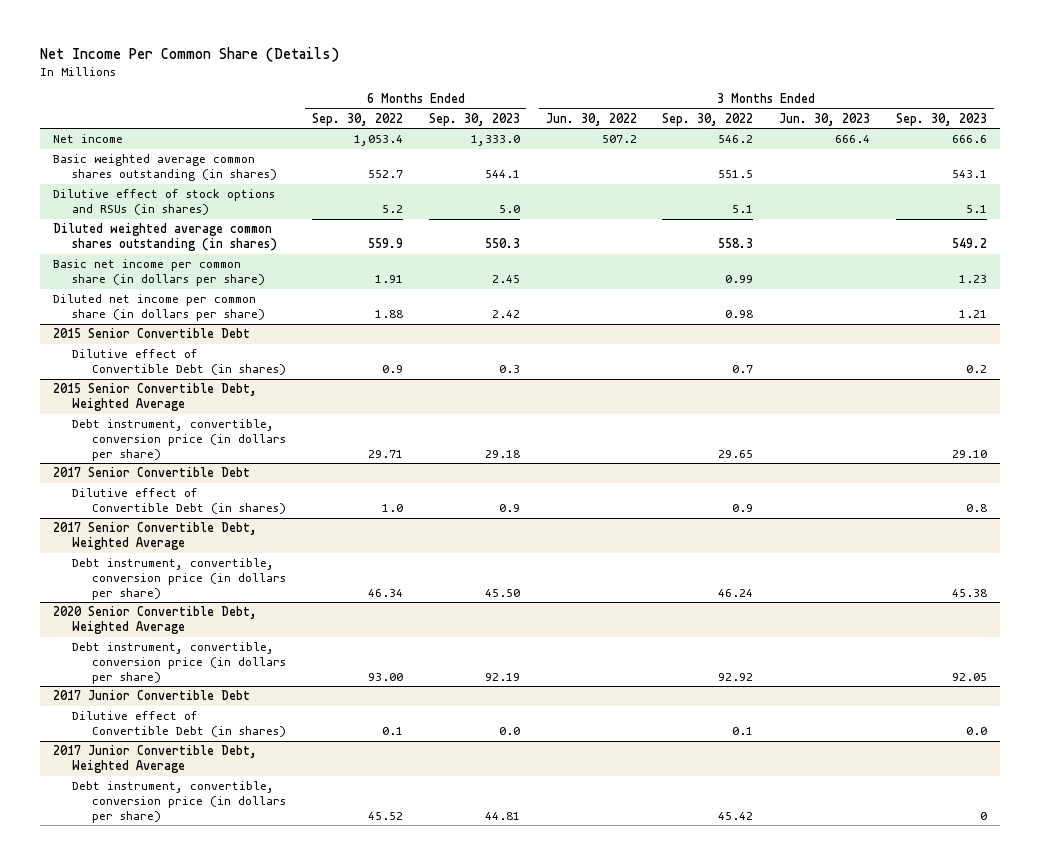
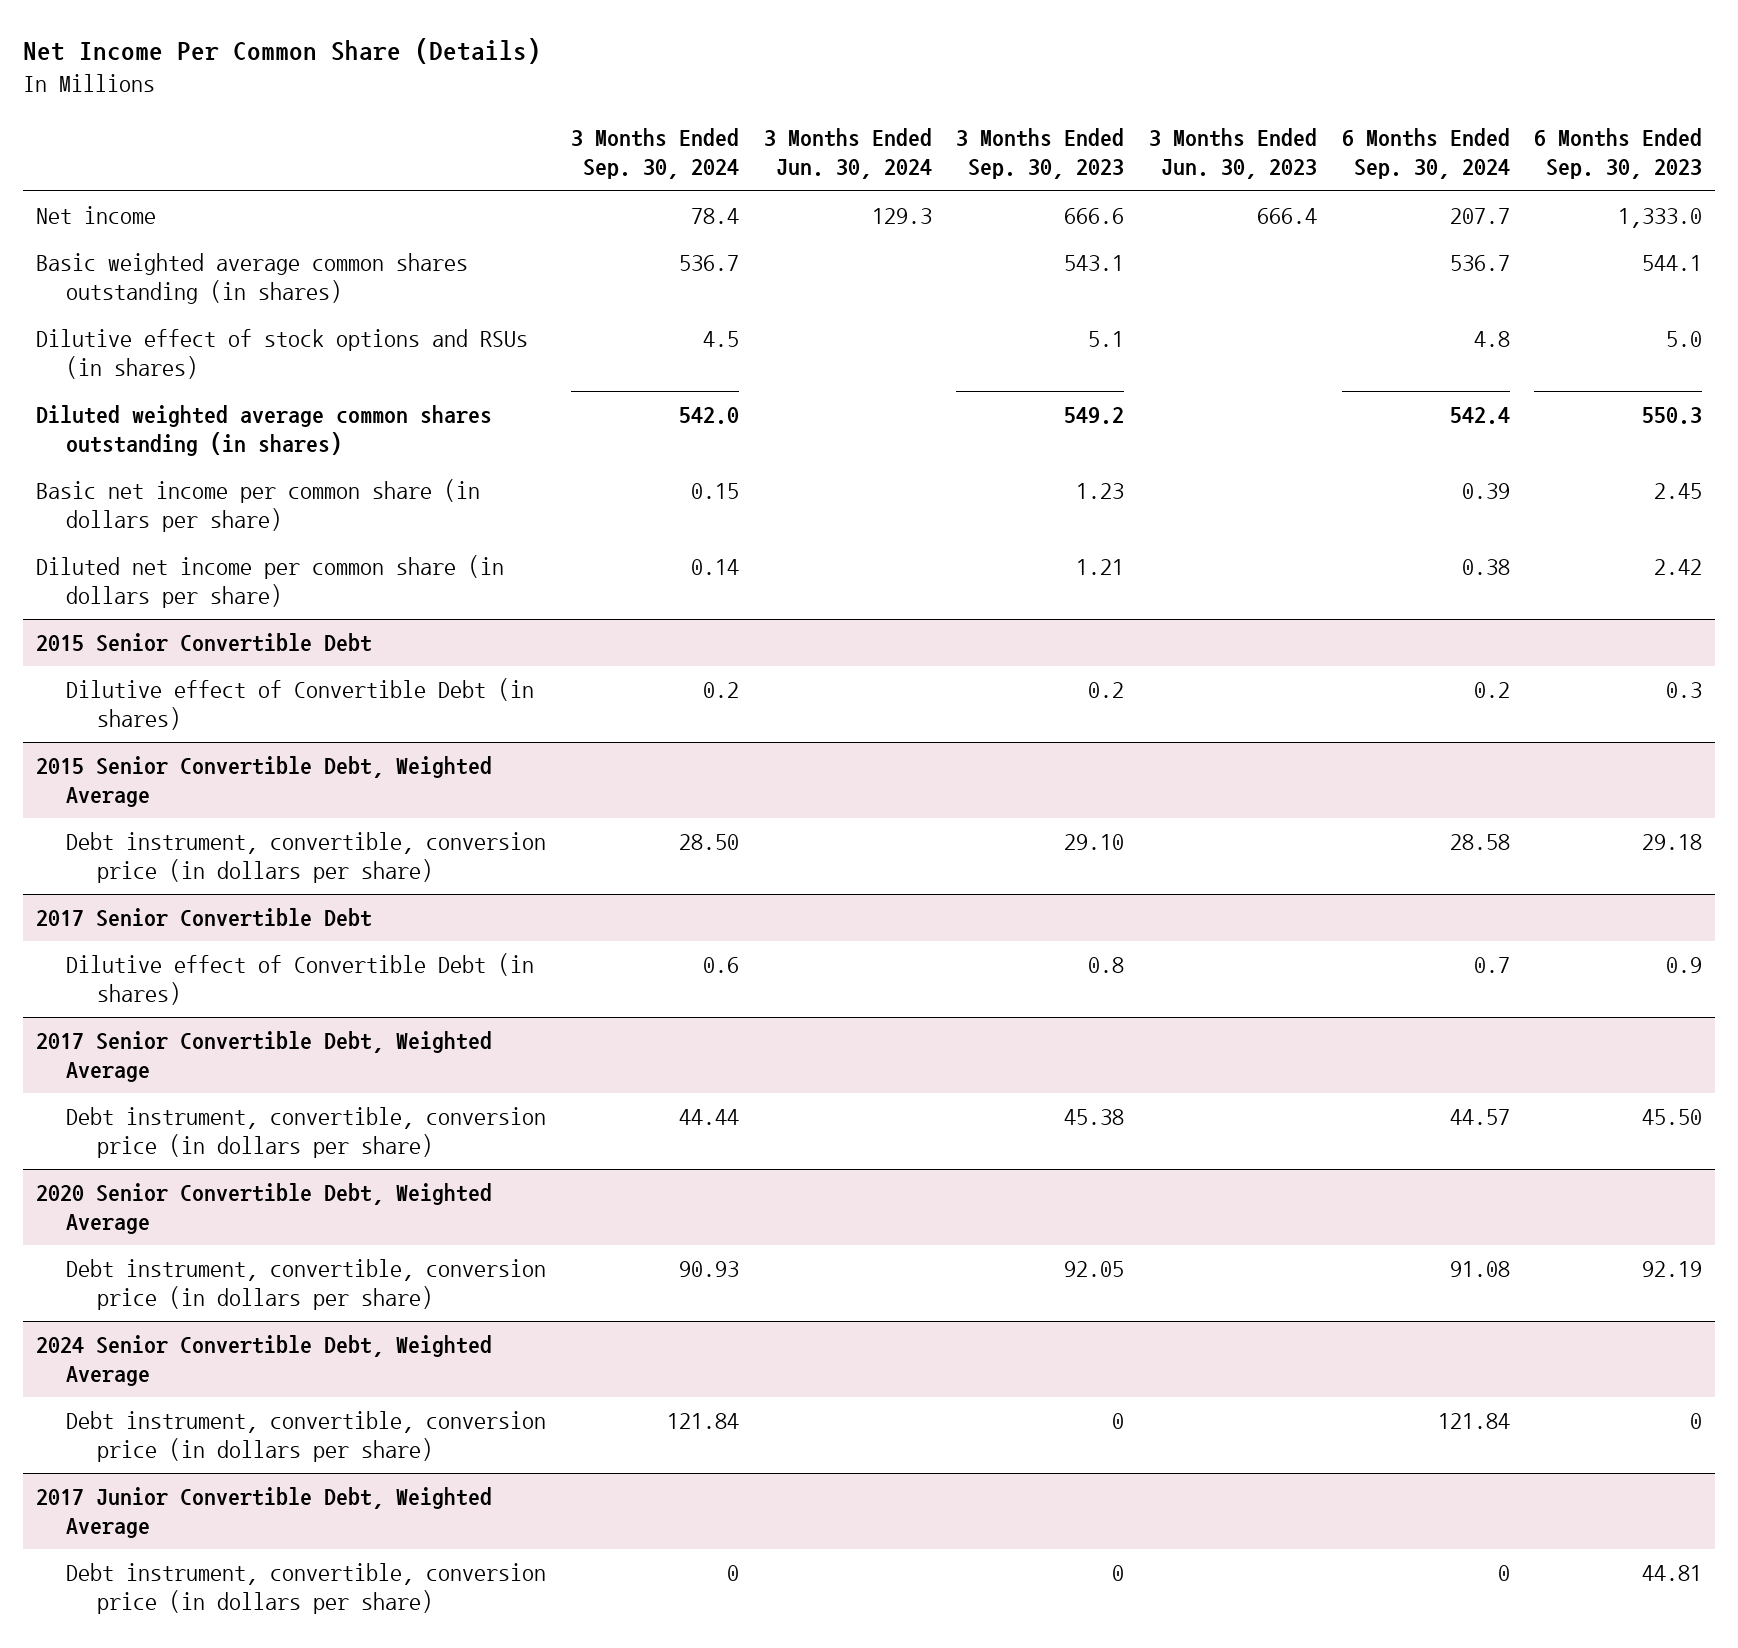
[311,112,403,126] Sep. 30, 2022 -> none
[545,112,637,126] Jun. 30, 2022 -> none
[662,112,754,126] Sep. 30, 2022 -> none
none -> [570,128,739,180] 3 Months Ended Sep. 30, 2024
none -> [763,128,932,180] 3 Months Ended Jun. 30, 2024
none -> [1341,128,1510,180] 6 Months Ended Sep. 30, 2024
[52,690,250,701] 2017 Junior Convertible Debt -> none
[72,711,287,737] Dilutive effect of Convertible Debt (in shares) -> none
none -> [35,1335,492,1387] 2024 Senior Convertible Debt, Weighted Average
none -> [66,1411,547,1463] Debt instrument, convertible, conversion price (in dollars per share)

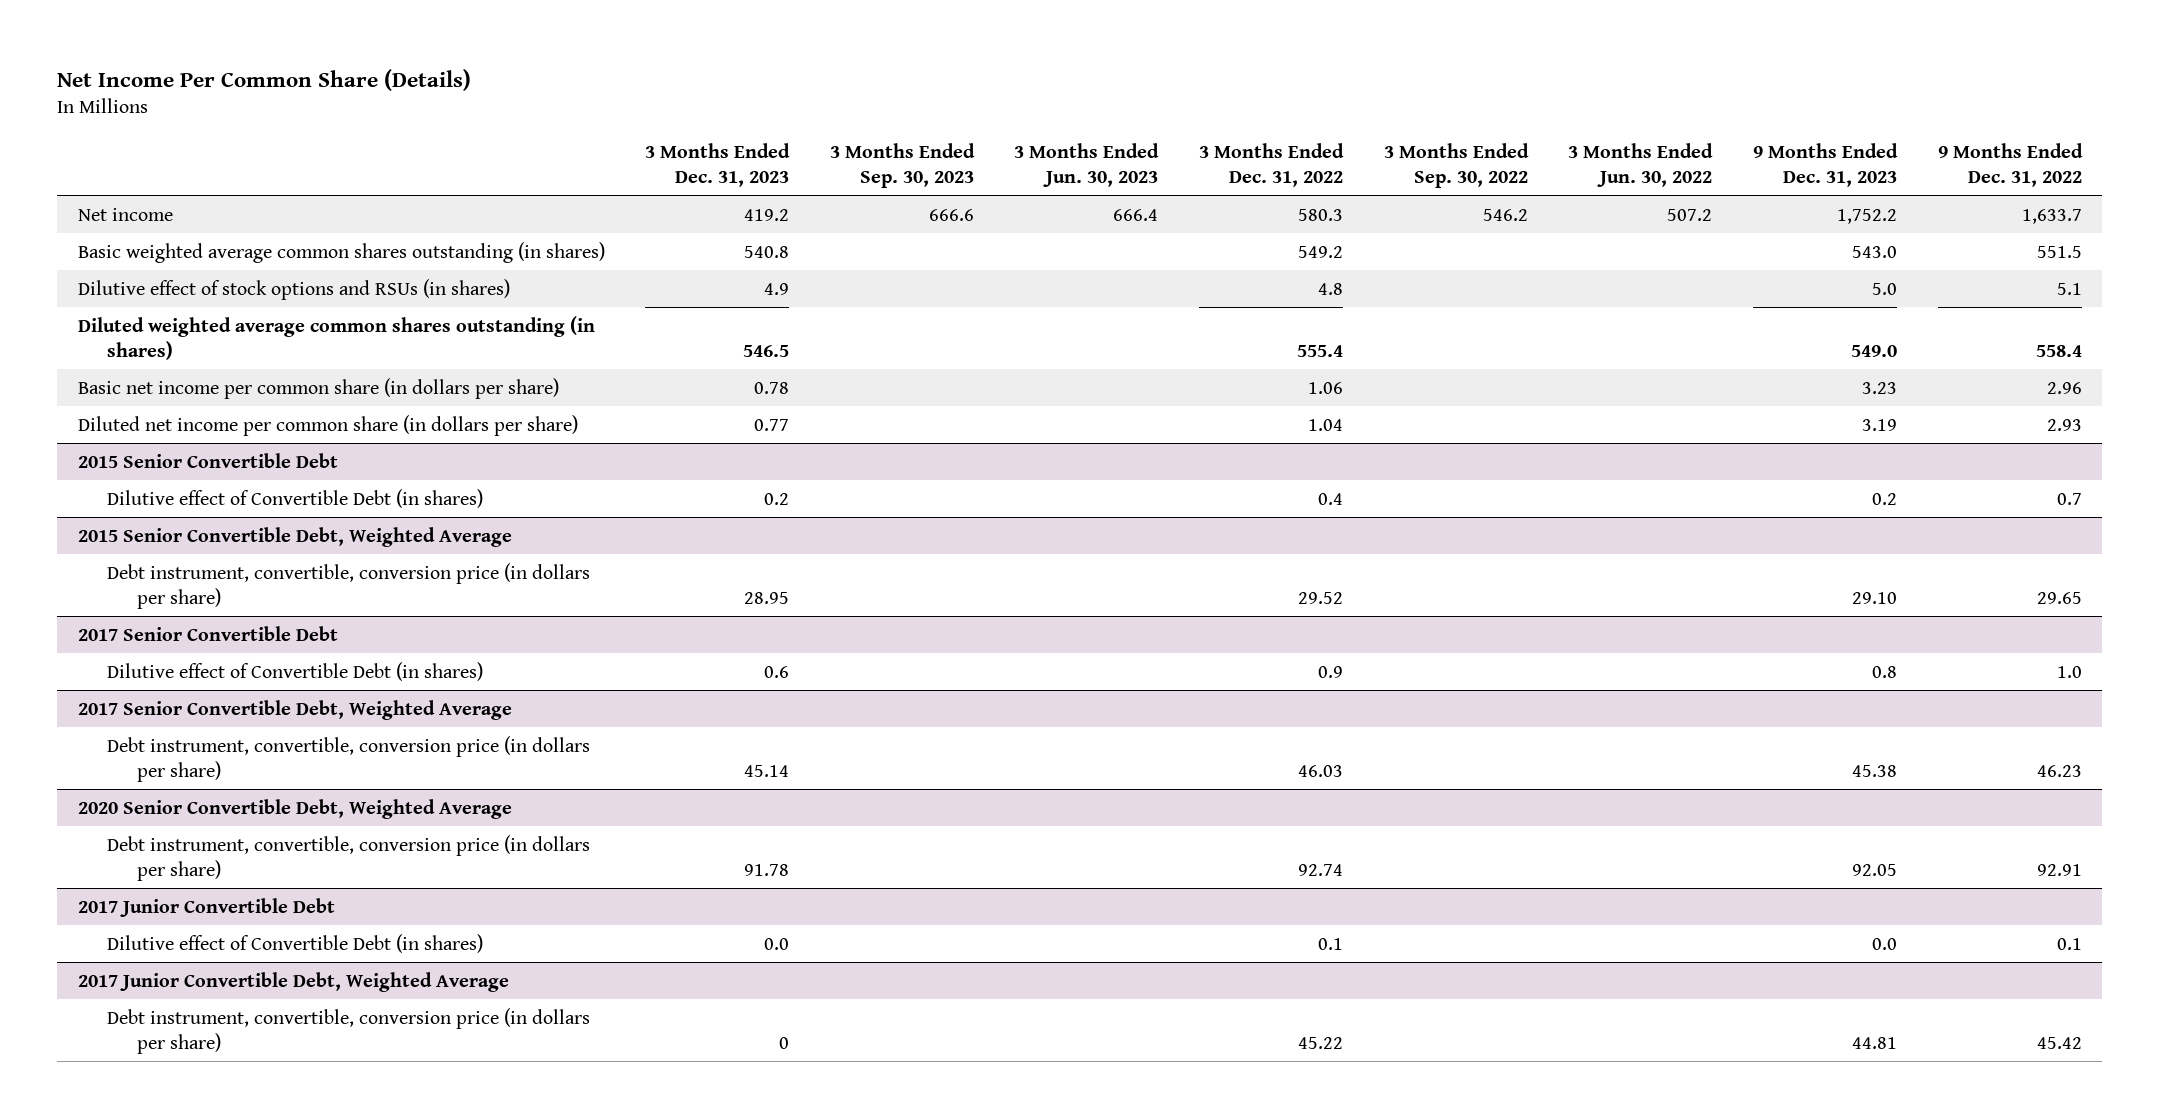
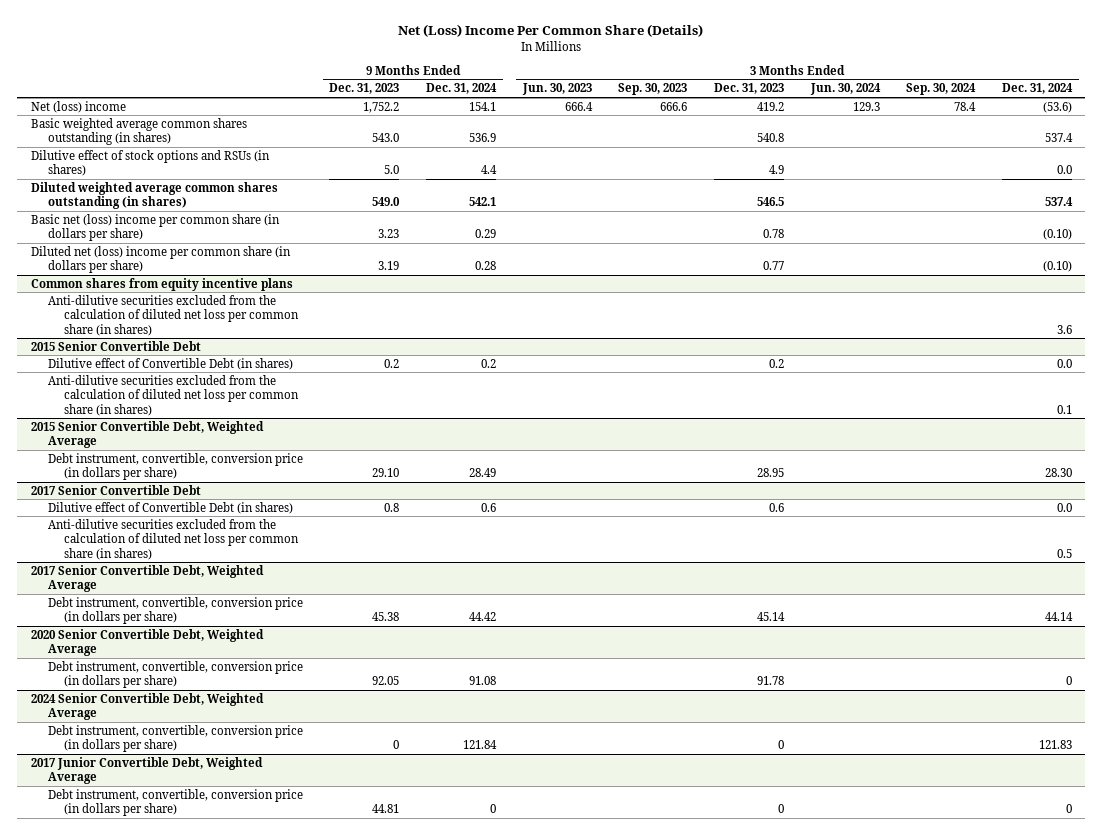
[57,69,472,92] Net Income Per Common Share (Details) -> [398,24,704,38] Net (Loss) Income Per Common Share (Details)
[1199,142,1345,187] 3 Months Ended Dec. 31, 2022 -> none
[1383,142,1529,188] 3 Months Ended Sep. 30, 2022 -> none
[1568,142,1714,187] 3 Months Ended Jun. 30, 2022 -> none
[1937,142,2083,187] 9 Months Ended Dec. 31, 2022 -> none
none -> [425,83,497,95] Dec. 31, 2024
none -> [809,83,881,96] Jun. 30, 2024
none -> [906,83,977,96] Sep. 30, 2024
none -> [1001,83,1073,95] Dec. 31, 2024
[77,207,173,221] Net income -> [30,100,126,113] Net (loss) income
[77,377,559,399] Basic net income per common share (in dollars per share) -> [30,213,280,242] Basic net (loss) income per common share (in dollars per share)
[77,414,578,436] Diluted net income per common share (in dollars per share) -> [30,245,291,274] Diluted net (loss) income per common share (in dollars per share)
none -> [30,277,293,291] Common shares from equity incentive plans
none -> [47,294,300,336] Anti-dilutive securities excluded from the calculation of diluted net loss per common share (in shares)
none -> [47,374,300,416] Anti-dilutive securities excluded from the calculation of diluted net loss per common share (in shares)
none -> [47,518,300,560] Anti-dilutive securities excluded from the calculation of diluted net loss per common share (in shares)
[77,897,335,917] 2017 Junior Convertible Debt -> none
[107,933,484,953] Dilutive effect of Convertible Debt (in shares) -> none
none -> [30,692,264,721] 2024 Senior Convertible Debt, Weighted Average
none -> [47,724,303,753] Debt instrument, convertible, conversion price (in dollars per share)

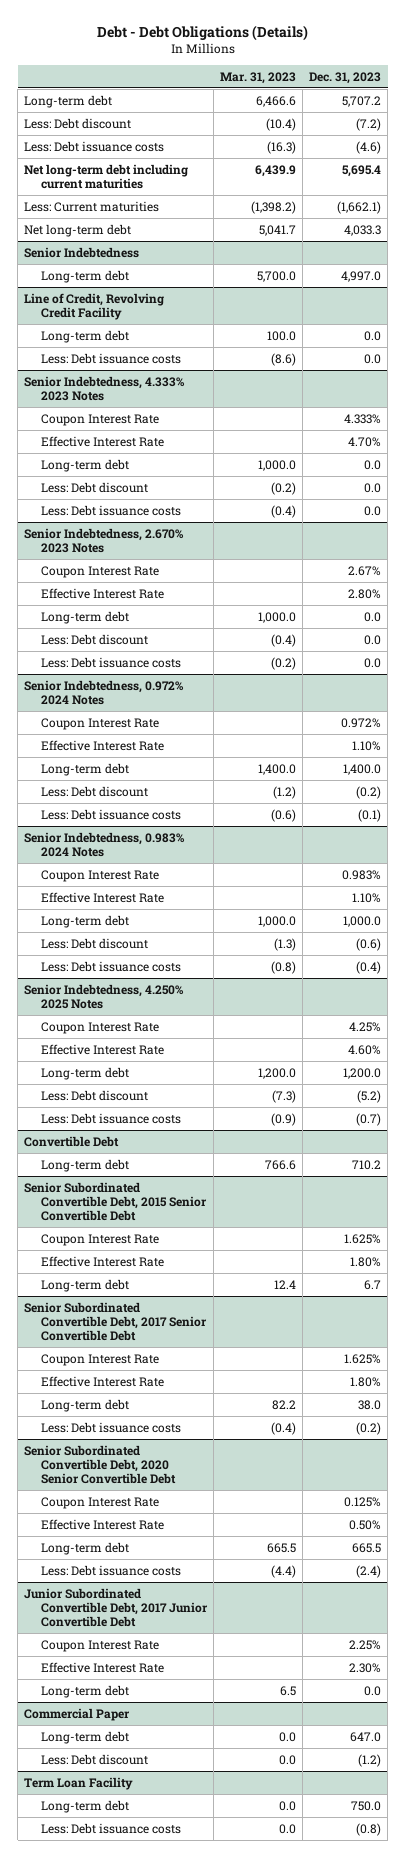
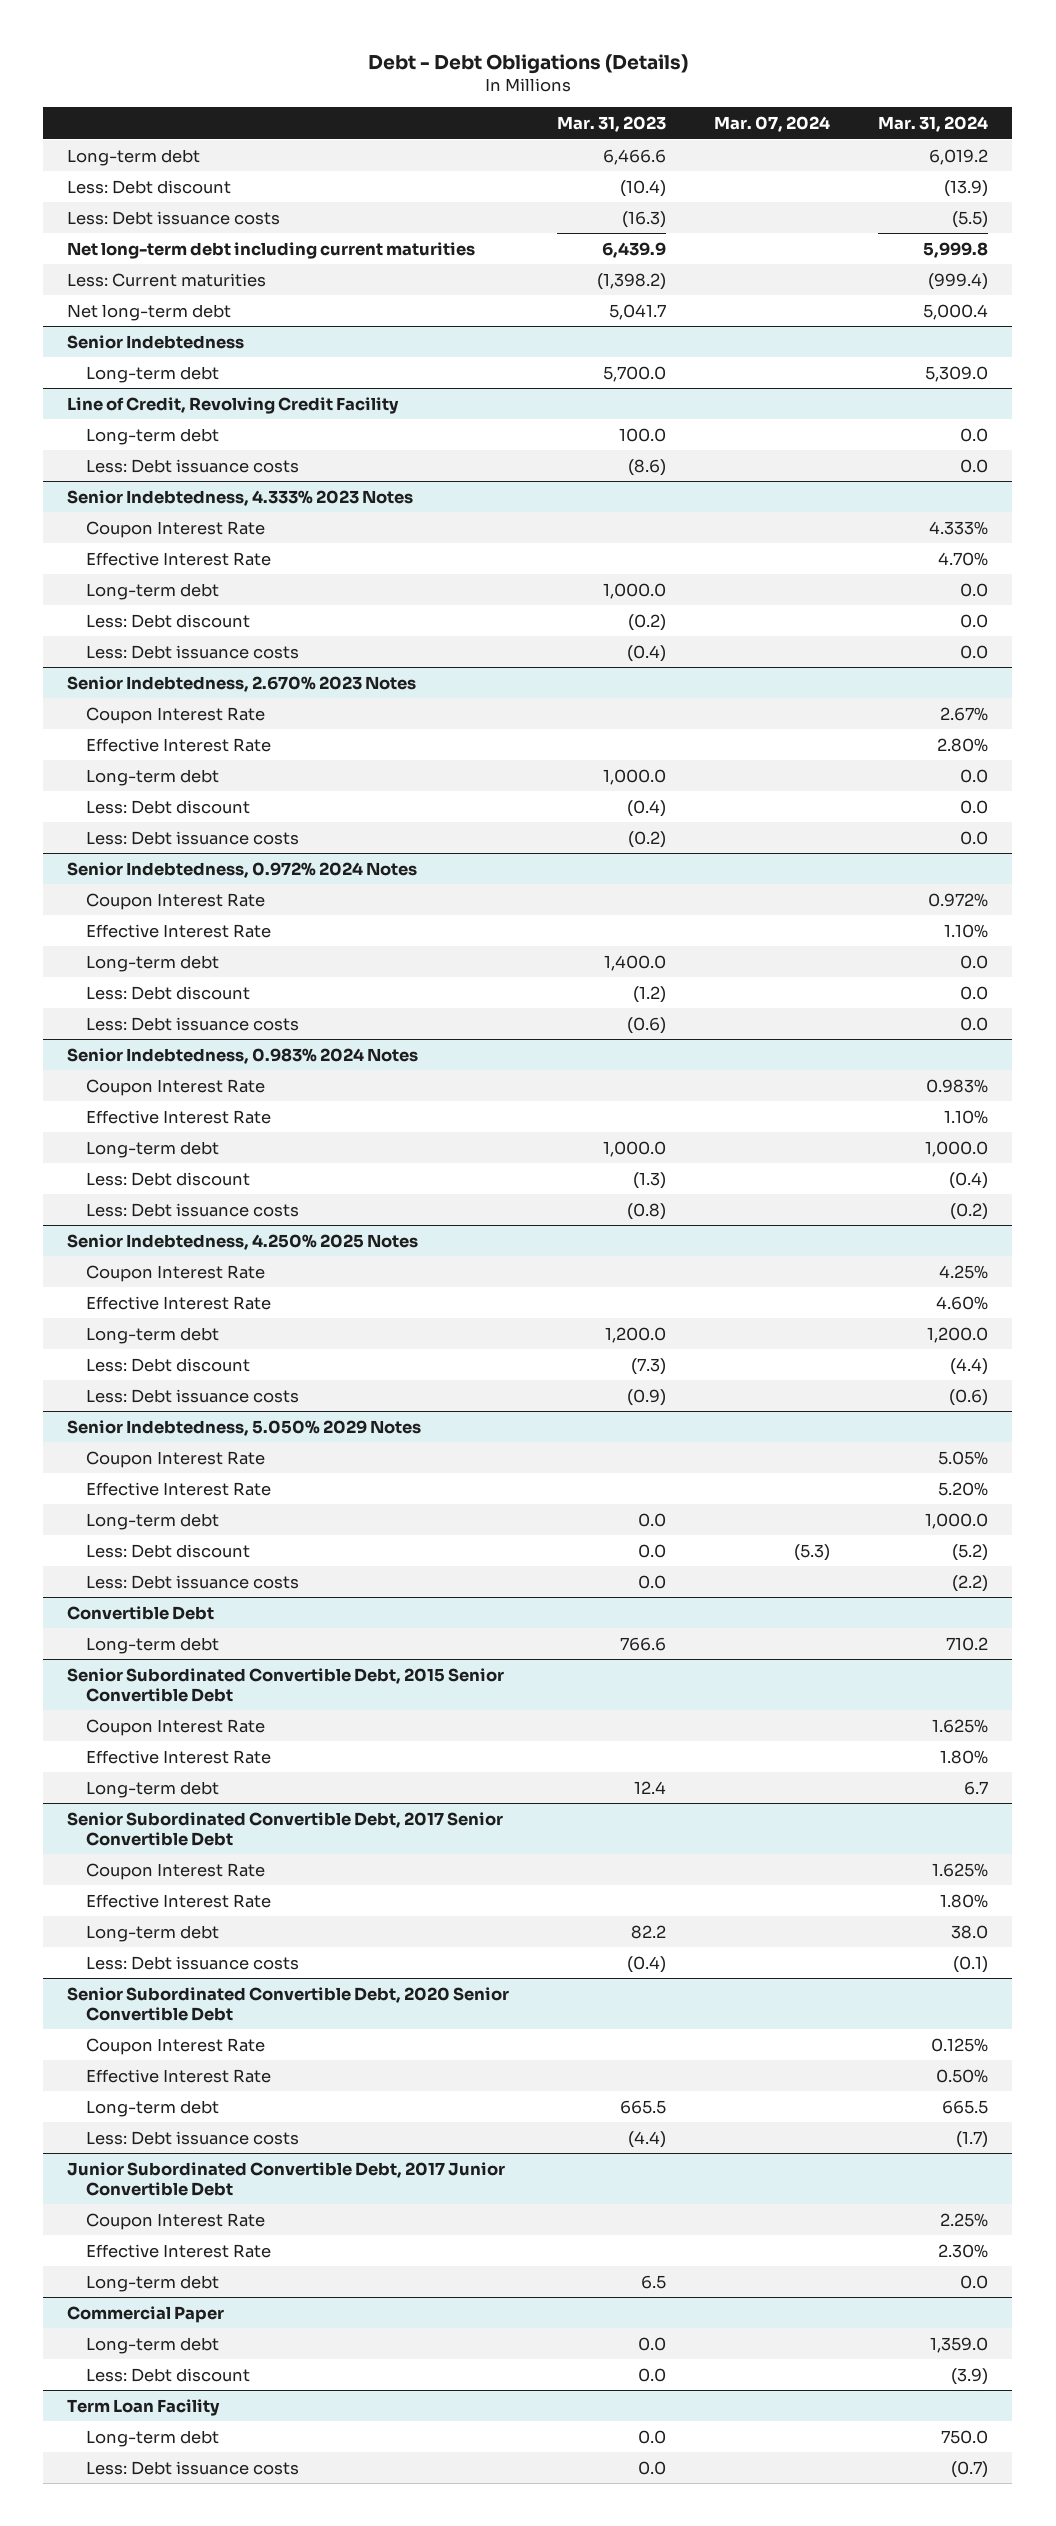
[309,71,382,84] Dec. 31, 2023 -> none
none -> [714,116,831,133] Mar. 07, 2024
none -> [878,116,989,133] Mar. 31, 2024
none -> [67,1419,422,1436] Senior Indebtedness, 5.050% 2029 Notes
none -> [85,1450,265,1468] Coupon Interest Rate
none -> [85,1481,271,1496] Effective Interest Rate
none -> [85,1512,219,1530] Long-term debt
none -> [85,1543,250,1558] Less: Debt discount
none -> [85,1574,299,1589] Less: Debt issuance costs

